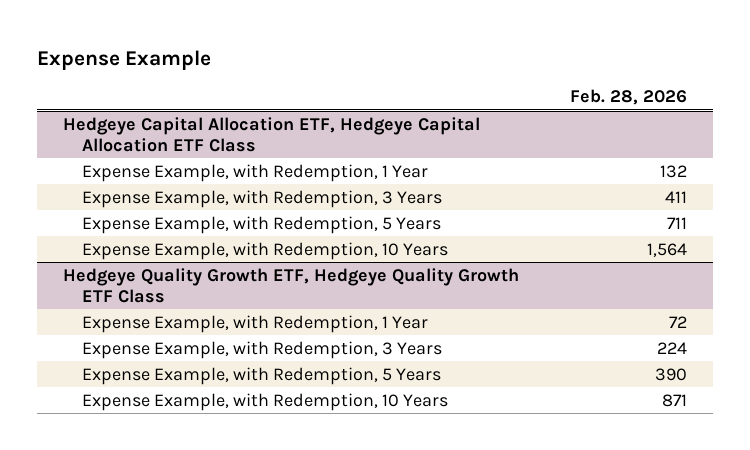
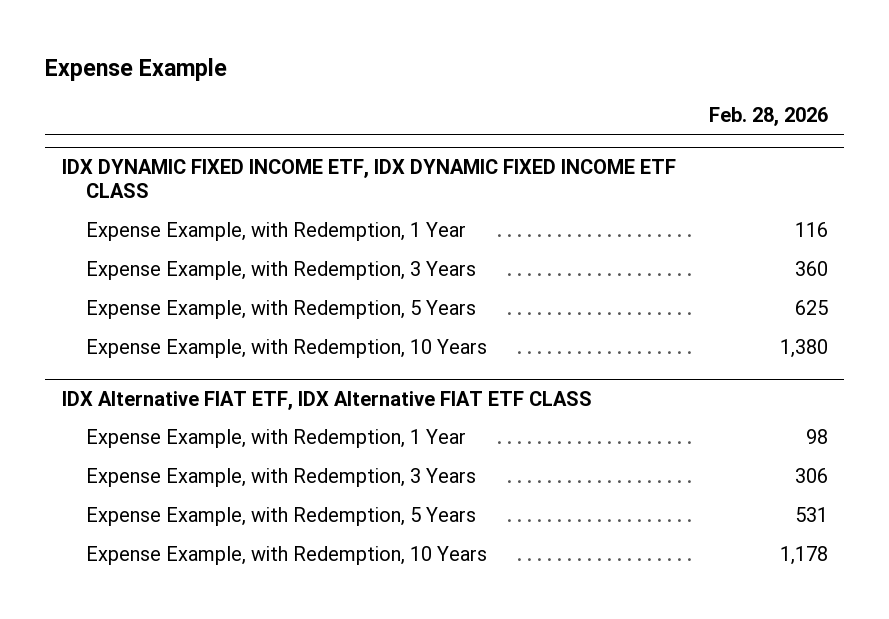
[62,116,480,152] Hedgeye Capital Allocation ETF, Hedgeye Capital Allocation ETF Class -> none
[62,267,519,303] Hedgeye Quality Growth ETF, Hedgeye Quality Growth ETF Class -> none
none -> [61,158,676,199] IDX DYNAMIC FIXED INCOME ETF, IDX DYNAMIC FIXED INCOME ETF CLASS
[660,164,688,178] 132 -> [794,222,828,238] 116
[665,190,688,203] 411 -> [794,261,828,277] 360
[667,216,688,229] 711 -> [794,300,828,316] 625
[647,242,688,257] 1,564 -> [779,339,828,359] 1,380
none -> [61,390,592,410] IDX Alternative FIAT ETF, IDX Alternative FIAT ETF CLASS
[669,315,688,328] 72 -> [805,429,828,445] 98
[657,341,688,354] 224 -> [794,468,828,484] 306
[655,367,688,381] 390 -> [794,507,828,523] 531
[662,393,688,407] 871 -> [779,546,828,566] 1,178

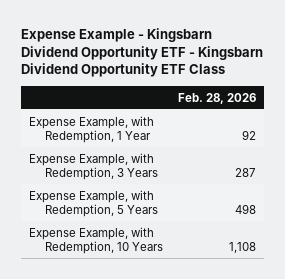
[44,57,227,81] Expense Example -> [21,28,264,78] Expense Example - Kingsbarn Dividend Opportunity ETF - Kingsbarn Dividend Opportunity ETF Class
[61,158,676,199] IDX DYNAMIC FIXED INCOME ETF, IDX DYNAMIC FIXED INCOME ETF CLASS -> none
[61,390,592,410] IDX Alternative FIAT ETF, IDX Alternative FIAT ETF CLASS -> none
[86,429,467,449] Expense Example, with Redemption, 1 Year -> none
[86,468,477,488] Expense Example, with Redemption, 3 Years -> none
[86,507,477,527] Expense Example, with Redemption, 5 Years -> none
[86,546,488,566] Expense Example, with Redemption, 10 Years -> none
[794,222,828,238] 116 -> [242,129,257,140] 92
[794,261,828,277] 360 -> [235,167,257,177] 287
[794,300,828,316] 625 -> [235,203,257,214] 498
[779,339,828,359] 1,380 -> [229,241,257,253] 1,108

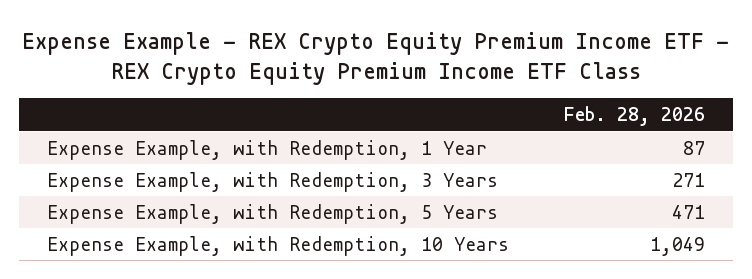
[21,28,264,78] Expense Example - Kingsbarn Dividend Opportunity ETF - Kingsbarn Dividend Opportunity ETF Class -> [22,32,730,86] Expense Example - REX Crypto Equity Premium Income ETF - REX Crypto Equity Premium Income ETF Class
[242,129,257,140] 92 -> [683,140,706,155] 87
[235,167,257,177] 287 -> [672,172,706,187] 271
[235,203,257,214] 498 -> [672,204,706,219] 471
[229,241,257,253] 1,108 -> [650,236,706,256] 1,049

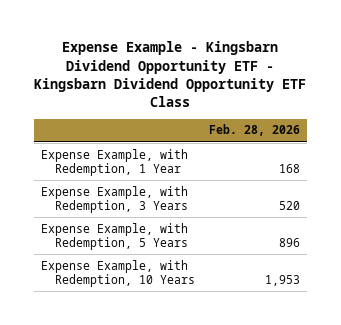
[22,32,730,86] Expense Example - REX Crypto Equity Premium Income ETF - REX Crypto Equity Premium Income ETF Class -> [34,41,307,107] Expense Example - Kingsbarn Dividend Opportunity ETF - Kingsbarn Dividend Opportunity ETF Class
[683,140,706,155] 87 -> [278,164,300,174] 168
[672,172,706,187] 271 -> [278,201,300,211] 520
[672,204,706,219] 471 -> [278,238,300,248] 896
[650,236,706,256] 1,049 -> [264,275,300,287] 1,953

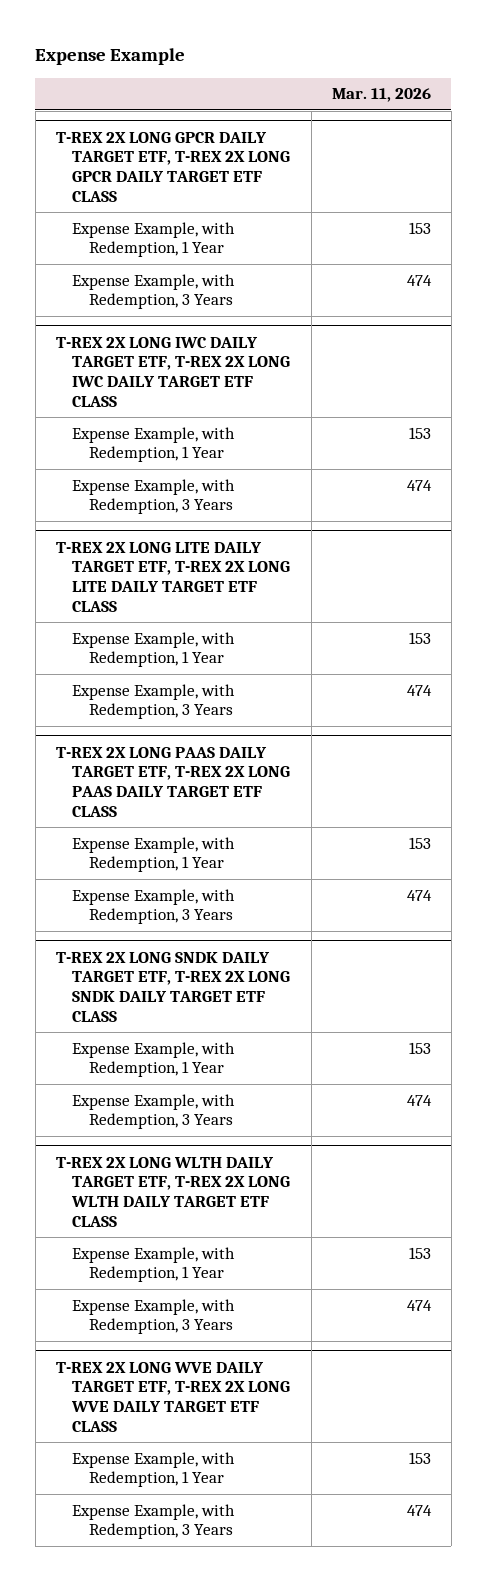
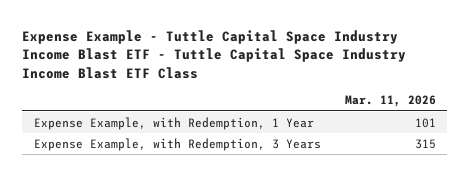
[35,48,186,66] Expense Example -> [22,29,407,79] Expense Example - Tuttle Capital Space Industry Income Blast ETF - Tuttle Capital Space Industry Income Blast ETF Class
[55,131,291,203] T-REX 2X LONG GPCR DAILY TARGET ETF, T-REX 2X LONG GPCR DAILY TARGET ETF CLASS -> none
[55,336,291,408] T-REX 2X LONG IWC DAILY TARGET ETF, T-REX 2X LONG IWC DAILY TARGET ETF CLASS -> none
[72,426,236,463] Expense Example, with Redemption, 1 Year -> none
[72,478,236,515] Expense Example, with Redemption, 3 Years -> none
[55,541,291,613] T-REX 2X LONG LITE DAILY TARGET ETF, T-REX 2X LONG LITE DAILY TARGET ETF CLASS -> none
[72,631,236,668] Expense Example, with Redemption, 1 Year -> none
[72,683,236,720] Expense Example, with Redemption, 3 Years -> none
[55,746,291,818] T-REX 2X LONG PAAS DAILY TARGET ETF, T-REX 2X LONG PAAS DAILY TARGET ETF CLASS -> none
[72,836,236,873] Expense Example, with Redemption, 1 Year -> none
[72,888,236,925] Expense Example, with Redemption, 3 Years -> none
[55,951,291,1023] T-REX 2X LONG SNDK DAILY TARGET ETF, T-REX 2X LONG SNDK DAILY TARGET ETF CLASS -> none
[72,1041,236,1078] Expense Example, with Redemption, 1 Year -> none
[72,1093,236,1130] Expense Example, with Redemption, 3 Years -> none
[55,1156,291,1228] T-REX 2X LONG WLTH DAILY TARGET ETF, T-REX 2X LONG WLTH DAILY TARGET ETF CLASS -> none
[72,1246,236,1283] Expense Example, with Redemption, 1 Year -> none
[72,1298,236,1335] Expense Example, with Redemption, 3 Years -> none
[55,1361,291,1433] T-REX 2X LONG WVE DAILY TARGET ETF, T-REX 2X LONG WVE DAILY TARGET ETF CLASS -> none
[72,1451,236,1488] Expense Example, with Redemption, 1 Year -> none
[72,1503,236,1540] Expense Example, with Redemption, 3 Years -> none
[408,221,431,234] 153 -> [414,117,436,128] 101
[406,274,432,286] 474 -> [414,138,436,149] 315

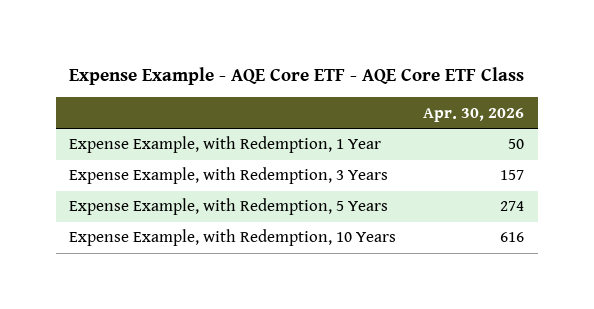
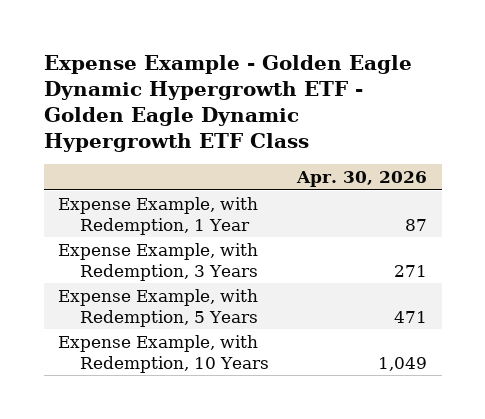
[68,67,524,86] Expense Example - AQE Core ETF - AQE Core ETF Class -> [43,54,412,152] Expense Example - Golden Eagle Dynamic Hypergrowth ETF - Golden Eagle Dynamic Hypergrowth ETF Class
[508,139,525,150] 50 -> [405,218,428,231] 87
[500,170,525,181] 157 -> [394,264,428,277] 271
[500,201,525,212] 274 -> [394,310,428,323] 471
[500,232,525,243] 616 -> [378,356,428,371] 1,049

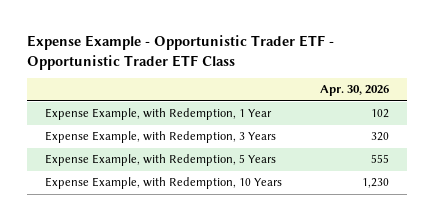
[43,54,412,152] Expense Example - Golden Eagle Dynamic Hypergrowth ETF - Golden Eagle Dynamic Hypergrowth ETF Class -> [26,35,334,70] Expense Example - Opportunistic Trader ETF - Opportunistic Trader ETF Class
[405,218,428,231] 87 -> [370,109,389,119] 102
[394,264,428,277] 271 -> [370,132,389,142] 320
[394,310,428,323] 471 -> [370,154,389,164] 555
[378,356,428,371] 1,049 -> [361,178,389,189] 1,230

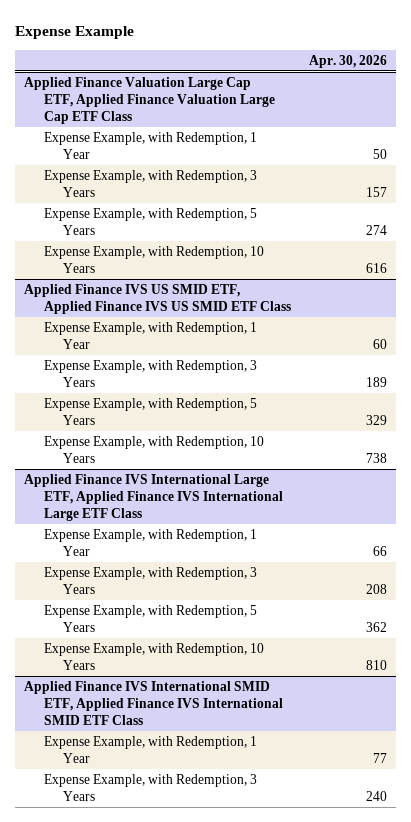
[26,35,334,70] Expense Example - Opportunistic Trader ETF - Opportunistic Trader ETF Class -> [15,26,135,40] Expense Example
none -> [24,76,275,124] Applied Finance Valuation Large Cap ETF, Applied Finance Valuation Large Cap ETF Class
[370,109,389,119] 102 -> [372,148,387,159] 50
[370,132,389,142] 320 -> [365,186,387,197] 157
[370,154,389,164] 555 -> [365,224,387,235] 274
[361,178,389,189] 1,230 -> [365,262,387,273] 616
none -> [24,283,291,314] Applied Finance IVS US SMID ETF, Applied Finance IVS US SMID ETF Class
none -> [43,321,257,349] Expense Example, with Redemption, 1 Year
none -> [43,359,257,387] Expense Example, with Redemption, 3 Years
none -> [43,397,257,425] Expense Example, with Redemption, 5 Years
none -> [43,435,264,463] Expense Example, with Redemption, 10 Years
none -> [24,473,283,521] Applied Finance IVS International Large ETF, Applied Finance IVS International Large ETF Class
none -> [43,528,257,556] Expense Example, with Redemption, 1 Year
none -> [43,566,257,594] Expense Example, with Redemption, 3 Years
none -> [43,604,257,632] Expense Example, with Redemption, 5 Years
none -> [43,642,264,670] Expense Example, with Redemption, 10 Years
none -> [24,680,283,725] Applied Finance IVS International SMID ETF, Applied Finance IVS International SMID ETF Class
none -> [43,735,257,763] Expense Example, with Redemption, 1 Year
none -> [43,773,257,801] Expense Example, with Redemption, 3 Years

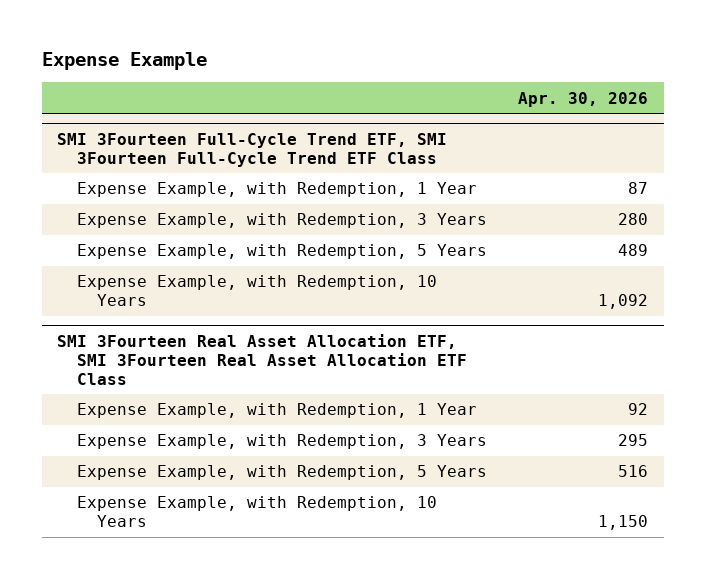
[24,76,275,124] Applied Finance Valuation Large Cap ETF, Applied Finance Valuation Large Cap ETF Class -> none
[24,283,291,314] Applied Finance IVS US SMID ETF, Applied Finance IVS US SMID ETF Class -> none
[24,473,283,521] Applied Finance IVS International Large ETF, Applied Finance IVS International Large ETF Class -> none
[43,528,257,556] Expense Example, with Redemption, 1 Year -> none
[43,566,257,594] Expense Example, with Redemption, 3 Years -> none
[43,604,257,632] Expense Example, with Redemption, 5 Years -> none
[43,642,264,670] Expense Example, with Redemption, 10 Years -> none
[24,680,283,725] Applied Finance IVS International SMID ETF, Applied Finance IVS International SMID ETF Class -> none
[43,735,257,763] Expense Example, with Redemption, 1 Year -> none
[43,773,257,801] Expense Example, with Redemption, 3 Years -> none
none -> [57,132,448,167] SMI 3Fourteen Full-Cycle Trend ETF, SMI 3Fourteen Full-Cycle Trend ETF Class
[372,148,387,159] 50 -> [628,182,649,195] 87
[365,186,387,197] 157 -> [618,213,649,226] 280
[365,224,387,235] 274 -> [618,244,649,257] 489
[365,262,387,273] 616 -> [598,294,649,310] 1,092
none -> [57,333,467,385] SMI 3Fourteen Real Asset Allocation ETF, SMI 3Fourteen Real Asset Allocation ETF Class
[372,338,387,349] 60 -> [628,403,649,416] 92
[365,376,387,387] 189 -> [618,434,649,447] 295
[365,414,387,425] 329 -> [618,465,649,478] 516
[365,452,387,463] 738 -> [598,515,649,531] 1,150

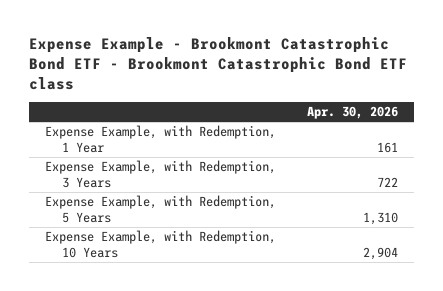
[41,52,207,71] Expense Example -> [29,37,408,91] Expense Example - Brookmont Catastrophic Bond ETF - Brookmont Catastrophic Bond ETF class
[57,132,448,167] SMI 3Fourteen Full-Cycle Trend ETF, SMI 3Fourteen Full-Cycle Trend ETF Class -> none
[57,333,467,385] SMI 3Fourteen Real Asset Allocation ETF, SMI 3Fourteen Real Asset Allocation ETF Class -> none
[76,403,477,419] Expense Example, with Redemption, 1 Year -> none
[76,434,487,450] Expense Example, with Redemption, 3 Years -> none
[76,465,487,481] Expense Example, with Redemption, 5 Years -> none
[76,496,437,528] Expense Example, with Redemption, 10 Years -> none
[628,182,649,195] 87 -> [377,142,399,154] 161
[618,213,649,226] 280 -> [377,177,399,188] 722
[618,244,649,257] 489 -> [363,212,399,226] 1,310
[598,294,649,310] 1,092 -> [363,247,399,261] 2,904

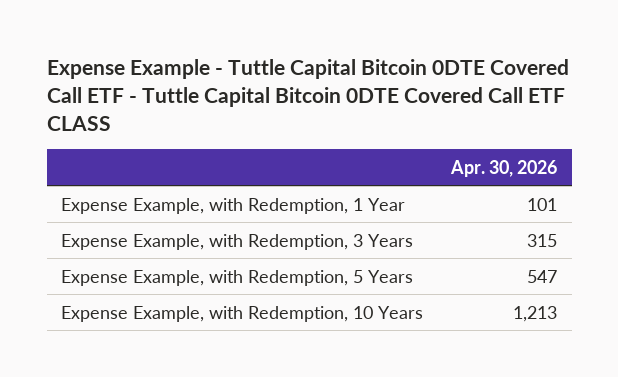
[29,37,408,91] Expense Example - Brookmont Catastrophic Bond ETF - Brookmont Catastrophic Bond ETF class -> [46,58,569,132] Expense Example - Tuttle Capital Bitcoin 0DTE Covered Call ETF - Tuttle Capital Bitcoin 0DTE Covered Call ETF CLASS
[377,142,399,154] 161 -> [527,197,558,211] 101
[377,177,399,188] 722 -> [527,233,558,247] 315
[363,212,399,226] 1,310 -> [527,269,558,283] 547
[363,247,399,261] 2,904 -> [513,305,558,322] 1,213

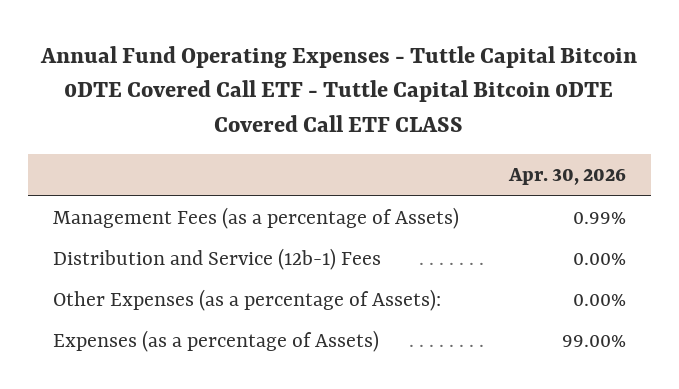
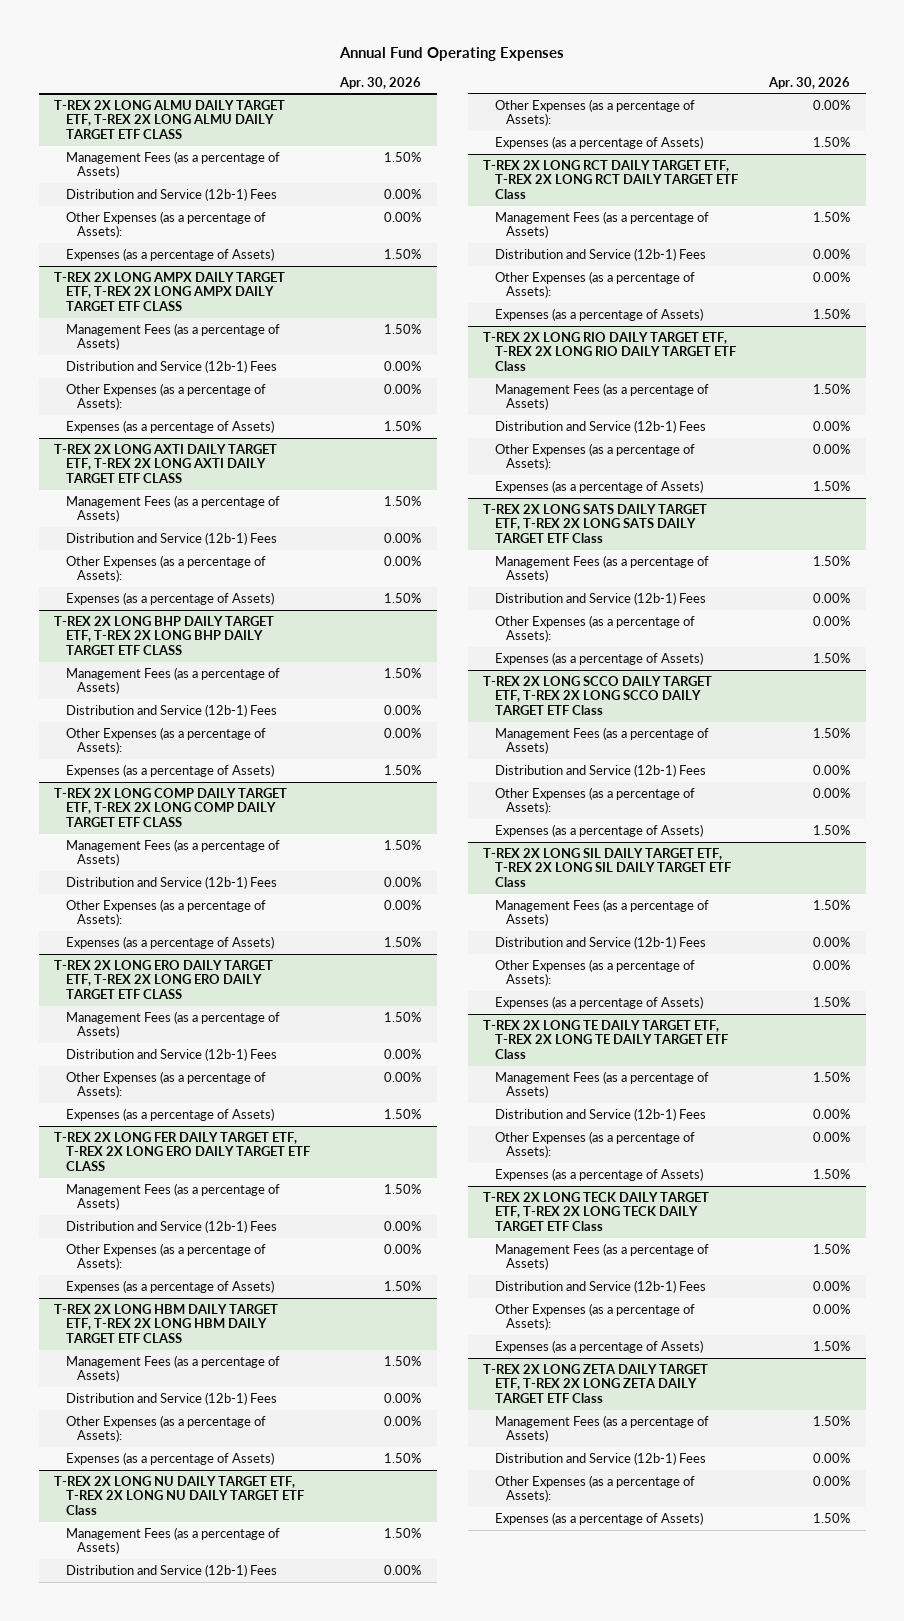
[40,45,638,133] Annual Fund Operating Expenses - Tuttle Capital Bitcoin 0DTE Covered Call ETF - Tuttle Capital Bitcoin 0DTE Covered Call ETF CLASS -> [339,47,565,62] Annual Fund Operating Expenses
none -> [54,99,286,139] T-REX 2X LONG ALMU DAILY TARGET ETF, T-REX 2X LONG ALMU DAILY TARGET ETF CLASS
[572,211,626,224] 0.99% -> [384,151,422,162] 1.50%
[561,334,626,347] 99.00% -> [384,248,422,259] 1.50%
none -> [54,271,286,311] T-REX 2X LONG AMPX DAILY TARGET ETF, T-REX 2X LONG AMPX DAILY TARGET ETF CLASS
none -> [65,322,280,351] Management Fees (as a percentage of Assets)
none -> [65,359,277,373] Distribution and Service (12b-1) Fees
none -> [65,382,266,411] Other Expenses (as a percentage of Assets):
none -> [65,419,274,433] Expenses (as a percentage of Assets)
none -> [54,443,278,483] T-REX 2X LONG AXTI DAILY TARGET ETF, T-REX 2X LONG AXTI DAILY TARGET ETF CLASS
none -> [65,494,280,523] Management Fees (as a percentage of Assets)
none -> [65,531,277,545] Distribution and Service (12b-1) Fees
none -> [65,554,266,583] Other Expenses (as a percentage of Assets):
none -> [65,591,274,605] Expenses (as a percentage of Assets)
none -> [54,615,275,655] T-REX 2X LONG BHP DAILY TARGET ETF, T-REX 2X LONG BHP DAILY TARGET ETF CLASS
none -> [65,666,280,695] Management Fees (as a percentage of Assets)
none -> [65,703,277,717] Distribution and Service (12b-1) Fees
none -> [65,726,266,755] Other Expenses (as a percentage of Assets):
none -> [65,763,274,777] Expenses (as a percentage of Assets)
none -> [54,787,288,827] T-REX 2X LONG COMP DAILY TARGET ETF, T-REX 2X LONG COMP DAILY TARGET ETF CLASS
none -> [65,838,280,867] Management Fees (as a percentage of Assets)
none -> [65,875,277,889] Distribution and Service (12b-1) Fees
none -> [65,898,266,927] Other Expenses (as a percentage of Assets):
none -> [65,935,274,949] Expenses (as a percentage of Assets)
none -> [54,959,274,999] T-REX 2X LONG ERO DAILY TARGET ETF, T-REX 2X LONG ERO DAILY TARGET ETF CLASS
none -> [65,1010,280,1039] Management Fees (as a percentage of Assets)
none -> [65,1047,277,1061] Distribution and Service (12b-1) Fees
none -> [65,1070,266,1099] Other Expenses (as a percentage of Assets):
none -> [65,1107,274,1121] Expenses (as a percentage of Assets)
none -> [54,1131,310,1171] T-REX 2X LONG FER DAILY TARGET ETF, T-REX 2X LONG ERO DAILY TARGET ETF CLASS
none -> [65,1182,280,1211] Management Fees (as a percentage of Assets)
none -> [65,1219,277,1233] Distribution and Service (12b-1) Fees
none -> [65,1242,266,1271] Other Expenses (as a percentage of Assets):
none -> [65,1279,274,1293] Expenses (as a percentage of Assets)
none -> [54,1303,279,1343] T-REX 2X LONG HBM DAILY TARGET ETF, T-REX 2X LONG HBM DAILY TARGET ETF CLASS
none -> [65,1354,280,1383] Management Fees (as a percentage of Assets)
none -> [65,1391,277,1405] Distribution and Service (12b-1) Fees
none -> [65,1414,266,1443] Other Expenses (as a percentage of Assets):
none -> [65,1451,274,1465] Expenses (as a percentage of Assets)
none -> [54,1475,304,1515] T-REX 2X LONG NU DAILY TARGET ETF, T-REX 2X LONG NU DAILY TARGET ETF Class
none -> [65,1526,280,1555] Management Fees (as a percentage of Assets)
none -> [65,1563,277,1577] Distribution and Service (12b-1) Fees
none -> [494,98,695,127] Other Expenses (as a percentage of Assets):
none -> [494,135,703,149] Expenses (as a percentage of Assets)
none -> [483,159,738,199] T-REX 2X LONG RCT DAILY TARGET ETF, T-REX 2X LONG RCT DAILY TARGET ETF Class
none -> [494,210,709,239] Management Fees (as a percentage of Assets)
none -> [494,247,706,261] Distribution and Service (12b-1) Fees
none -> [494,270,695,299] Other Expenses (as a percentage of Assets):
none -> [494,307,703,321] Expenses (as a percentage of Assets)
none -> [483,331,736,371] T-REX 2X LONG RIO DAILY TARGET ETF, T-REX 2X LONG RIO DAILY TARGET ETF Class
none -> [494,382,709,411] Management Fees (as a percentage of Assets)
none -> [494,419,706,433] Distribution and Service (12b-1) Fees
none -> [494,442,695,471] Other Expenses (as a percentage of Assets):
none -> [494,479,703,493] Expenses (as a percentage of Assets)
none -> [483,503,708,543] T-REX 2X LONG SATS DAILY TARGET ETF, T-REX 2X LONG SATS DAILY TARGET ETF Class
none -> [494,554,709,583] Management Fees (as a percentage of Assets)
none -> [494,591,706,605] Distribution and Service (12b-1) Fees
none -> [494,614,695,643] Other Expenses (as a percentage of Assets):
none -> [494,651,703,665] Expenses (as a percentage of Assets)
none -> [483,675,713,715] T-REX 2X LONG SCCO DAILY TARGET ETF, T-REX 2X LONG SCCO DAILY TARGET ETF Class
none -> [494,726,709,755] Management Fees (as a percentage of Assets)
none -> [494,763,706,777] Distribution and Service (12b-1) Fees
none -> [494,786,695,815] Other Expenses (as a percentage of Assets):
none -> [494,823,703,837] Expenses (as a percentage of Assets)
none -> [483,847,731,887] T-REX 2X LONG SIL DAILY TARGET ETF, T-REX 2X LONG SIL DAILY TARGET ETF Class
none -> [494,898,709,927] Management Fees (as a percentage of Assets)
none -> [494,935,706,949] Distribution and Service (12b-1) Fees
none -> [494,958,695,987] Other Expenses (as a percentage of Assets):
none -> [494,995,703,1009] Expenses (as a percentage of Assets)
none -> [483,1019,728,1059] T-REX 2X LONG TE DAILY TARGET ETF, T-REX 2X LONG TE DAILY TARGET ETF Class
none -> [494,1070,709,1099] Management Fees (as a percentage of Assets)
none -> [494,1107,706,1121] Distribution and Service (12b-1) Fees
none -> [494,1130,695,1159] Other Expenses (as a percentage of Assets):
none -> [494,1167,703,1181] Expenses (as a percentage of Assets)
none -> [483,1191,710,1231] T-REX 2X LONG TECK DAILY TARGET ETF, T-REX 2X LONG TECK DAILY TARGET ETF Class
none -> [494,1242,709,1271] Management Fees (as a percentage of Assets)
none -> [494,1279,706,1293] Distribution and Service (12b-1) Fees
none -> [494,1302,695,1331] Other Expenses (as a percentage of Assets):
none -> [494,1339,703,1353] Expenses (as a percentage of Assets)
none -> [483,1363,709,1403] T-REX 2X LONG ZETA DAILY TARGET ETF, T-REX 2X LONG ZETA DAILY TARGET ETF Class
none -> [494,1414,709,1443] Management Fees (as a percentage of Assets)
none -> [494,1451,706,1465] Distribution and Service (12b-1) Fees
none -> [494,1474,695,1503] Other Expenses (as a percentage of Assets):
none -> [494,1511,703,1525] Expenses (as a percentage of Assets)

